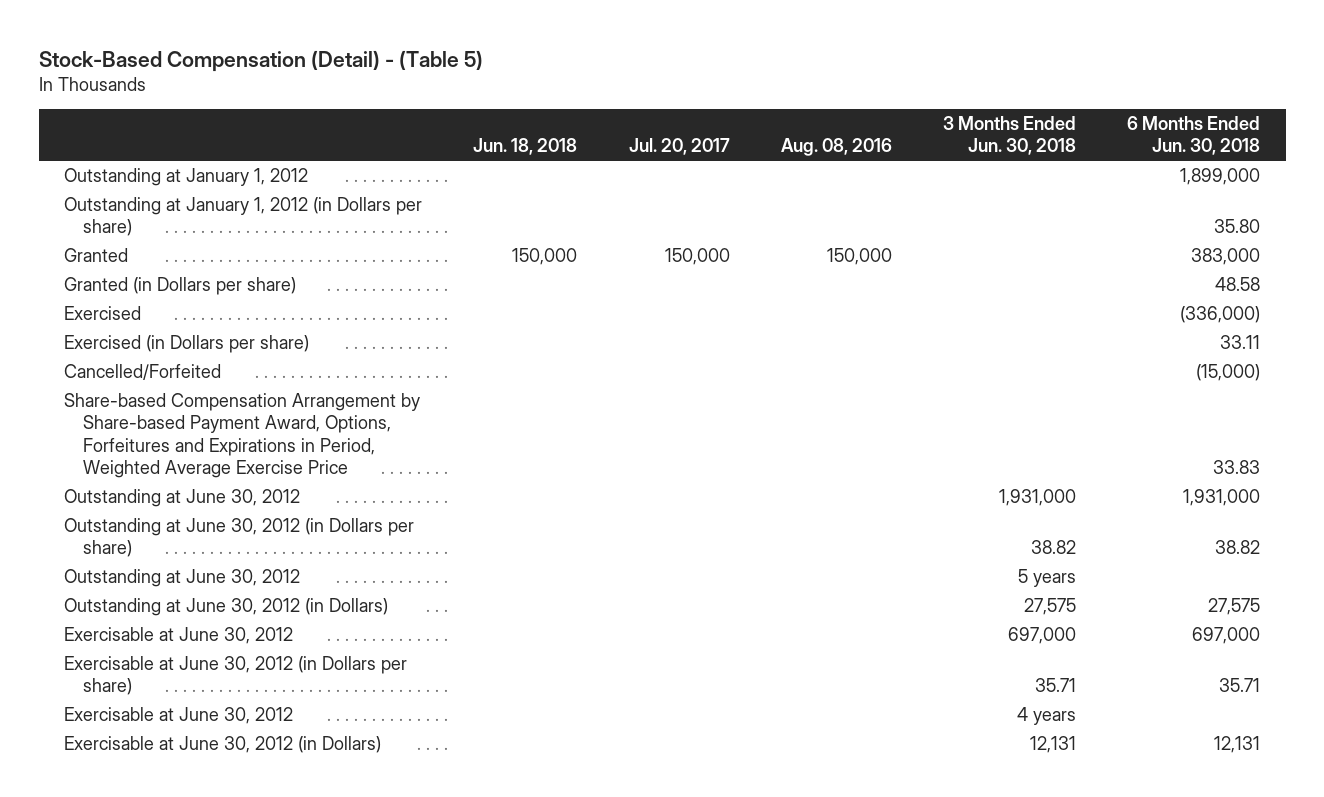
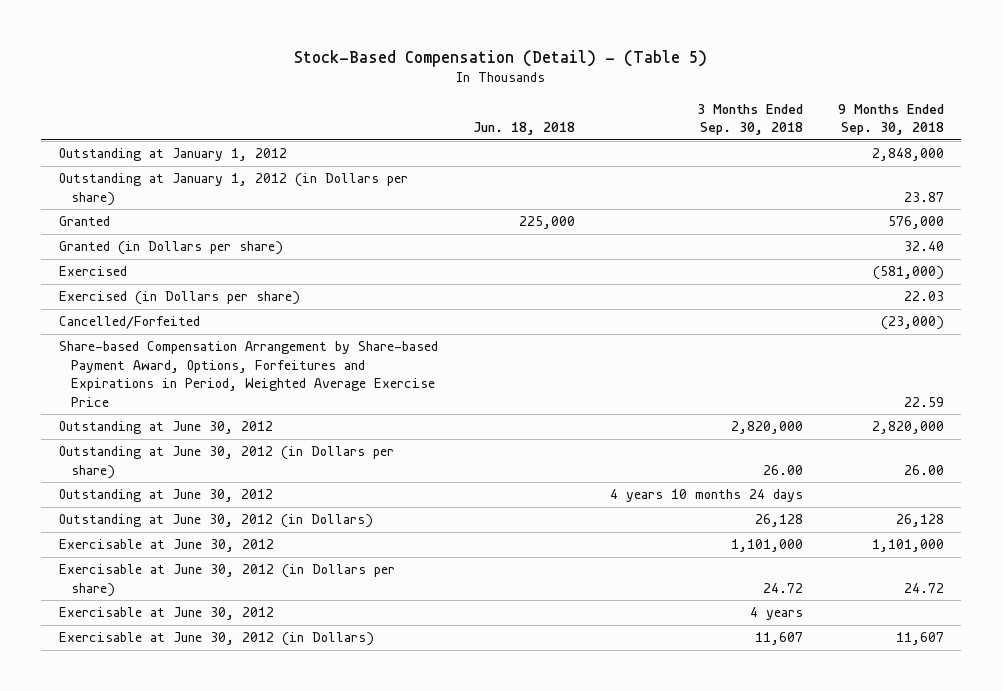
[628,138,730,156] Jul. 20, 2017 -> none
[780,138,892,157] Aug. 08, 2016 -> none
[942,115,1076,156] 3 Months Ended Jun. 30, 2018 -> none
[1127,115,1261,156] 6 Months Ended Jun. 30, 2018 -> none
none -> [696,103,803,136] 3 Months Ended Sep. 30, 2018
none -> [837,103,944,136] 9 Months Ended Sep. 30, 2018
[512,247,578,265] 150,000 -> [518,216,575,230] 225,000

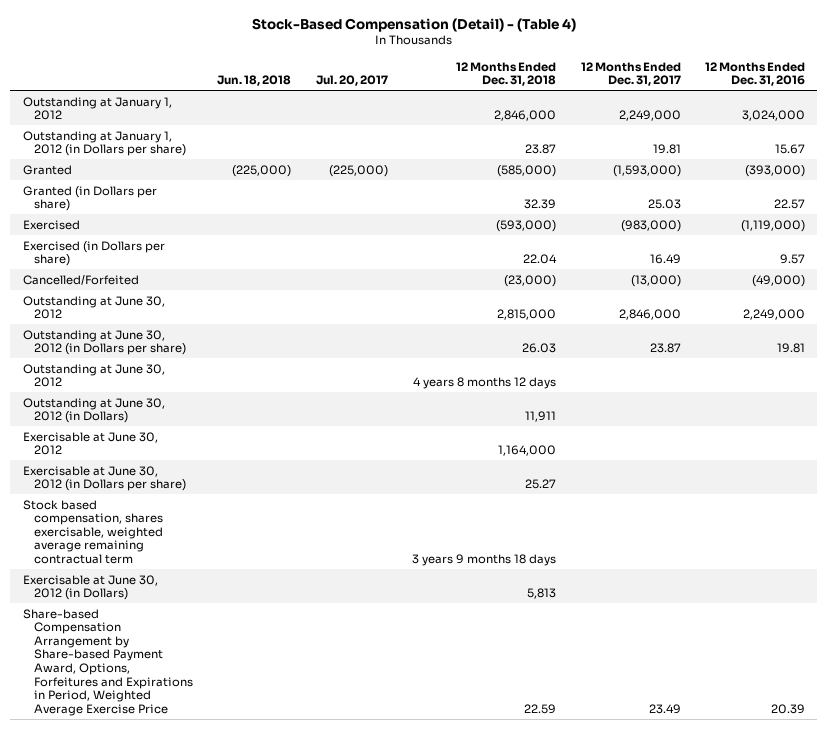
[294,50,708,68] Stock-Based Compensation (Detail) - (Table 5) -> [251,17,576,32] Stock-Based Compensation (Detail) - (Table 4)
[696,103,803,136] 3 Months Ended Sep. 30, 2018 -> none
[837,103,944,136] 9 Months Ended Sep. 30, 2018 -> none
none -> [315,75,388,87] Jul. 20, 2017
none -> [456,61,557,87] 12 Months Ended Dec. 31, 2018
none -> [580,61,681,87] 12 Months Ended Dec. 31, 2017
none -> [704,61,805,87] 12 Months Ended Dec. 31, 2016
[518,216,575,230] 225,000 -> [232,164,292,177] (225,000)
[58,607,274,621] Exercisable at June 30, 2012 -> none
none -> [22,499,163,565] Stock based compensation, shares exercisable, weighted average remaining contractual term
[58,341,438,407] Share-based Compensation Arrangement by Share-based Payment Award, Options, Forfeitures and Expirations in Period, Weighted Average Exercise Price -> [22,608,193,716] Share-based Compensation Arrangement by Share-based Payment Award, Options, Forfeitures and Expirations in Period, Weighted Average Exercise Price

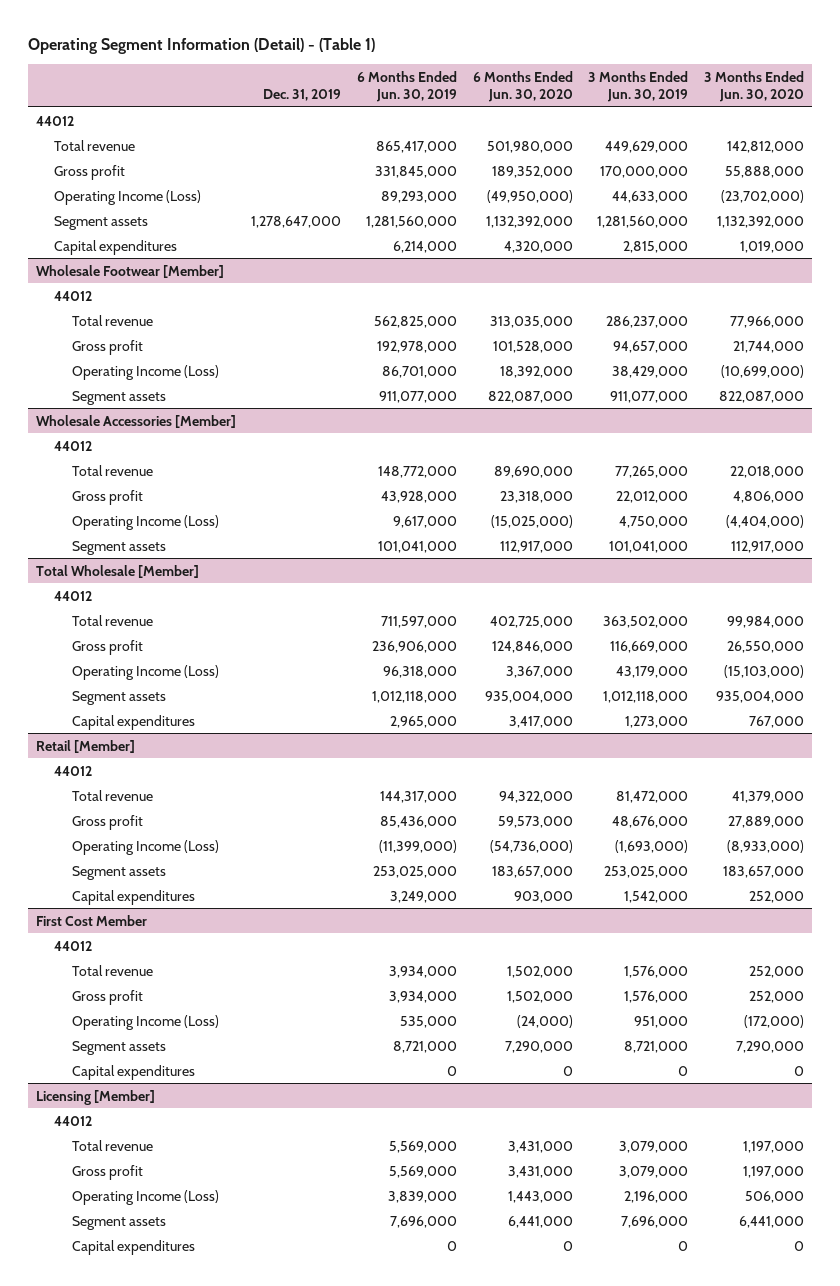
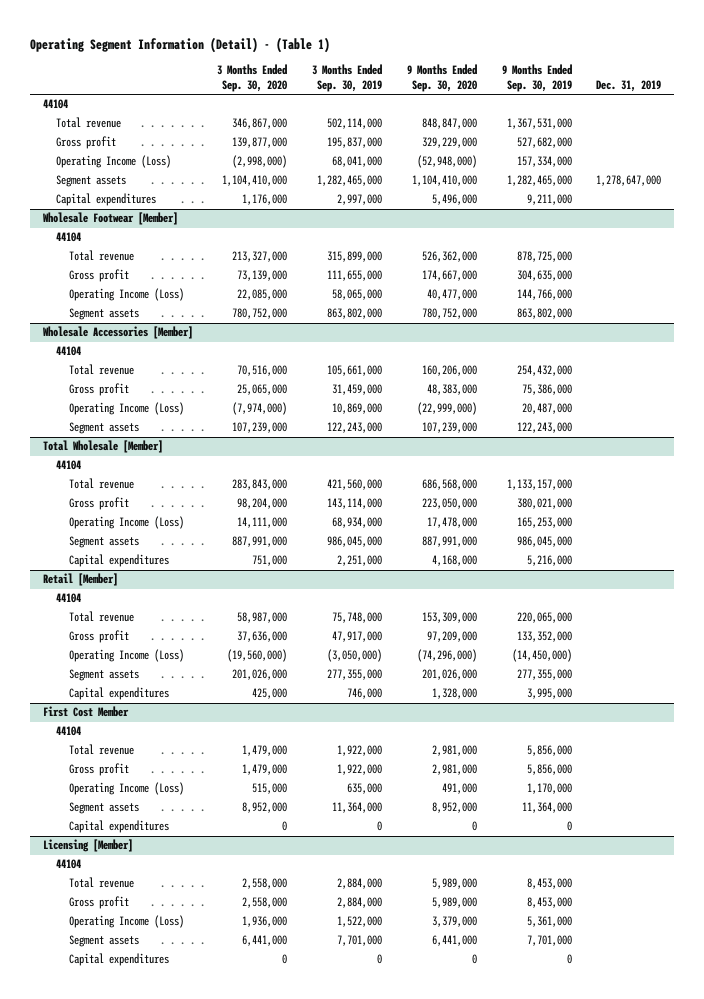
[356,70,457,102] 6 Months Ended Jun. 30, 2019 -> none
[472,70,573,102] 6 Months Ended Jun. 30, 2020 -> none
[588,70,689,102] 3 Months Ended Jun. 30, 2019 -> none
[703,70,804,102] 3 Months Ended Jun. 30, 2020 -> none
none -> [217,64,288,93] 3 Months Ended Sep. 30, 2020
none -> [312,64,383,93] 3 Months Ended Sep. 30, 2019
none -> [406,64,477,93] 9 Months Ended Sep. 30, 2020
none -> [501,64,572,93] 9 Months Ended Sep. 30, 2019
[35,115,74,126] 44012 -> [42,99,68,110] 44104
[53,290,92,301] 44012 -> [55,232,81,243] 44104
[53,440,92,451] 44012 -> [55,346,81,357] 44104
[53,590,92,601] 44012 -> [55,460,81,471] 44104
[53,765,92,776] 44012 -> [55,593,81,604] 44104
[53,940,92,951] 44012 -> [55,726,81,737] 44104
[53,1115,92,1126] 44012 -> [55,859,81,870] 44104

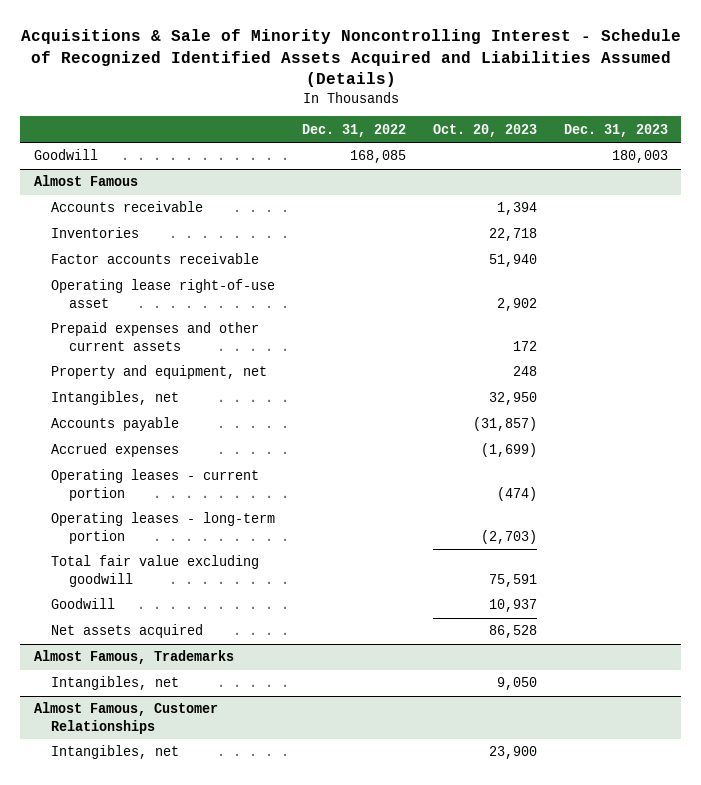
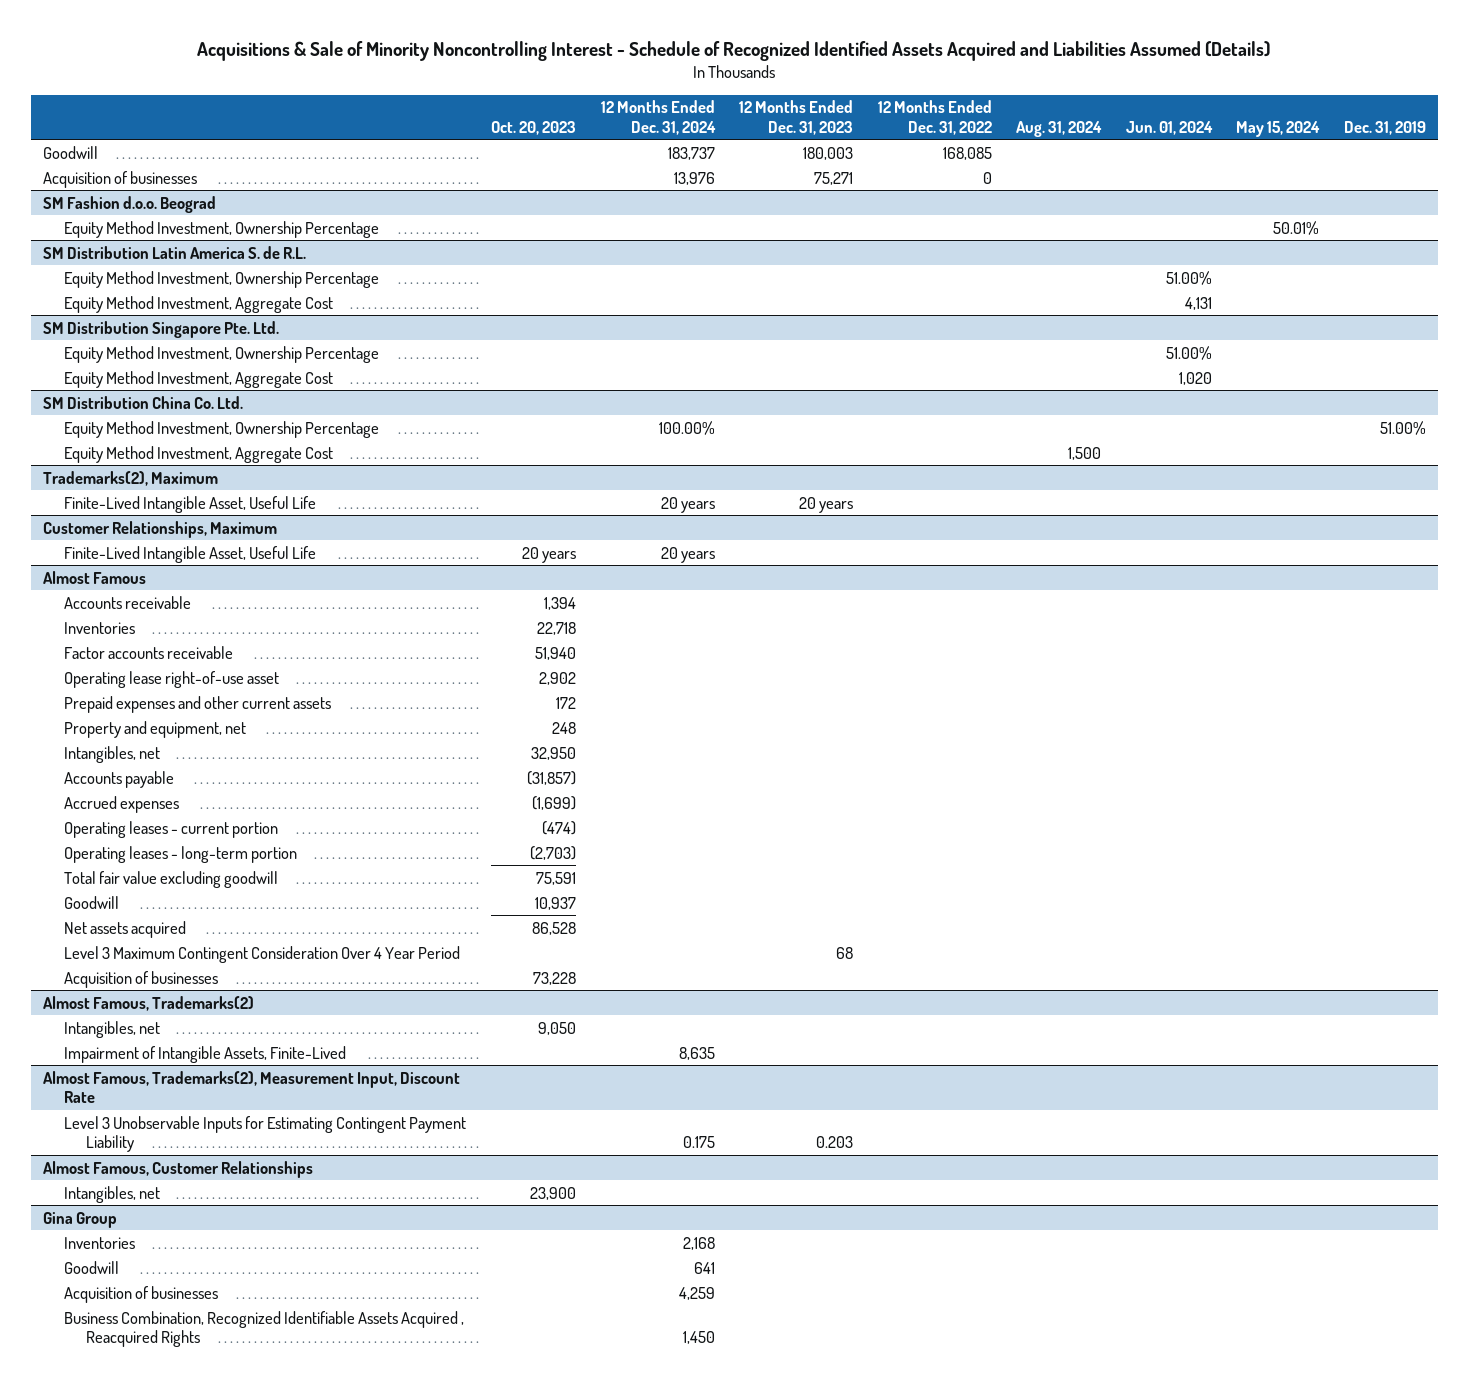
[301,123,406,137] Dec. 31, 2022 -> none
[563,123,668,137] Dec. 31, 2023 -> none
none -> [600,100,716,135] 12 Months Ended Dec. 31, 2024
none -> [739,100,854,135] 12 Months Ended Dec. 31, 2023
none -> [877,100,992,135] 12 Months Ended Dec. 31, 2022
none -> [1016,120,1103,137] Aug. 31, 2024
none -> [1125,120,1213,135] Jun. 01, 2024
none -> [1236,120,1321,137] May 15, 2024
none -> [1343,120,1426,135] Dec. 31, 2019
none -> [43,170,198,188] Acquisition of businesses
none -> [43,195,217,213] SM Fashion d.o.o. Beograd
none -> [64,220,380,238] Equity Method Investment, Ownership Percentage
none -> [43,245,307,259] SM Distribution Latin America S. de R.L.
none -> [64,270,380,288] Equity Method Investment, Ownership Percentage
none -> [64,295,334,313] Equity Method Investment, Aggregate Cost
none -> [43,320,280,338] SM Distribution Singapore Pte. Ltd.
none -> [64,345,380,363] Equity Method Investment, Ownership Percentage
none -> [64,370,334,388] Equity Method Investment, Aggregate Cost
none -> [43,395,244,409] SM Distribution China Co. Ltd.
none -> [64,420,380,438] Equity Method Investment, Ownership Percentage
none -> [64,445,334,463] Equity Method Investment, Aggregate Cost
none -> [43,470,219,486] Trademarks(2), Maximum
none -> [64,495,317,513] Finite-Lived Intangible Asset, Useful Life
none -> [43,520,278,538] Customer Relationships, Maximum
none -> [64,545,317,563] Finite-Lived Intangible Asset, Useful Life
none -> [64,945,461,963] Level 3 Maximum Contingent Consideration Over 4 Year Period
none -> [64,970,219,988] Acquisition of businesses
[33,650,234,665] Almost Famous, Trademarks -> [43,995,255,1011] Almost Famous, Trademarks(2)
none -> [64,1045,347,1063] Impairment of Intangible Assets, Finite-Lived
none -> [43,1070,461,1104] Almost Famous, Trademarks(2), Measurement Input, Discount Rate
none -> [64,1115,467,1153] Level 3 Unobservable Inputs for Estimating Contingent Payment Liability
none -> [43,1211,118,1228] Gina Group
none -> [64,1236,136,1249] Inventories
none -> [64,1260,120,1274] Goodwill
none -> [64,1285,219,1303] Acquisition of businesses
none -> [64,1310,465,1348] Business Combination, Recognized Identifiable Assets Acquired , Reacquired Rights

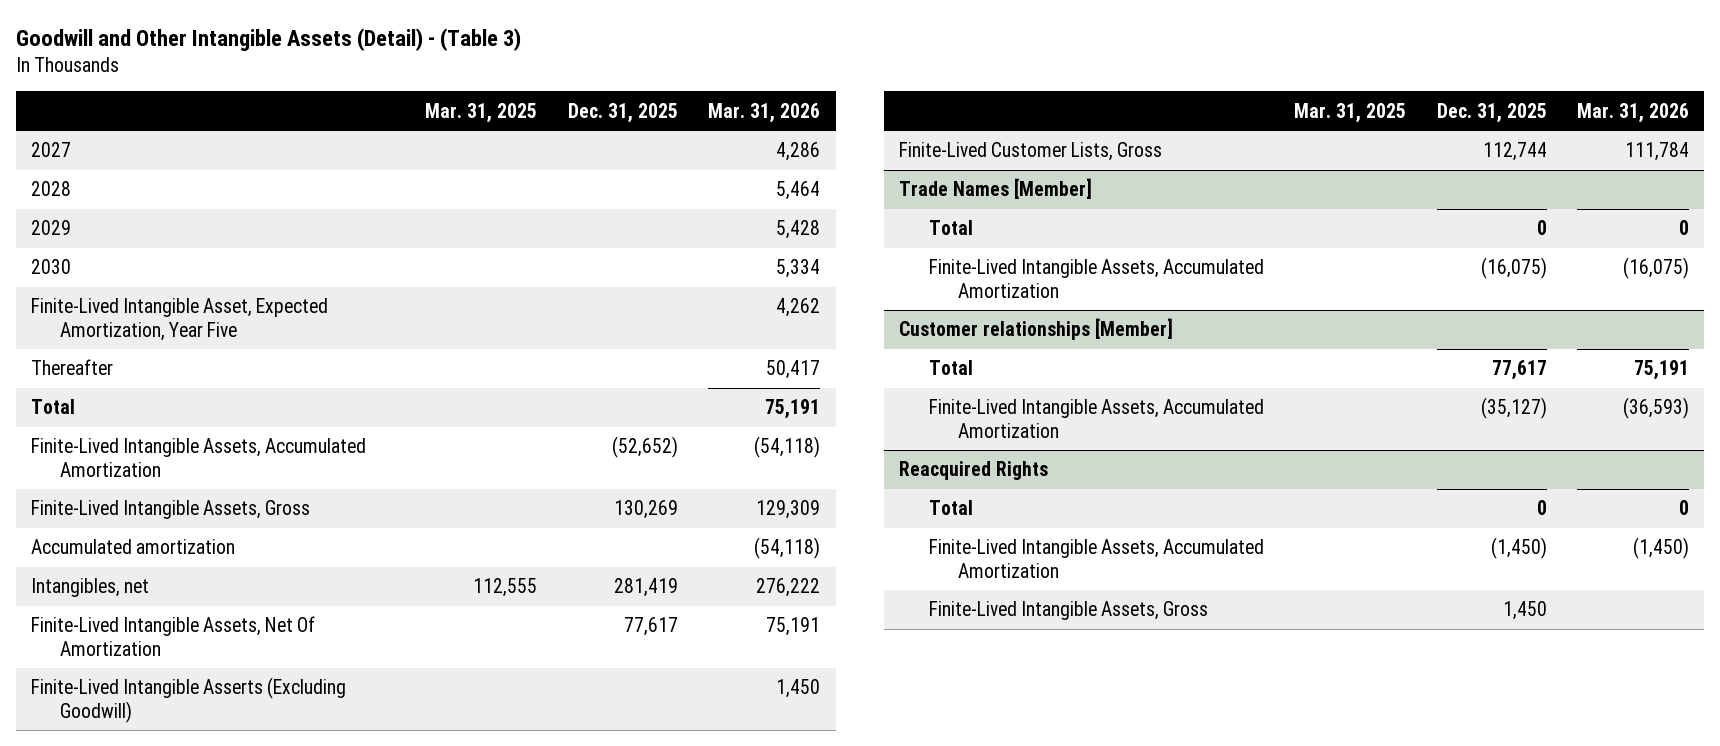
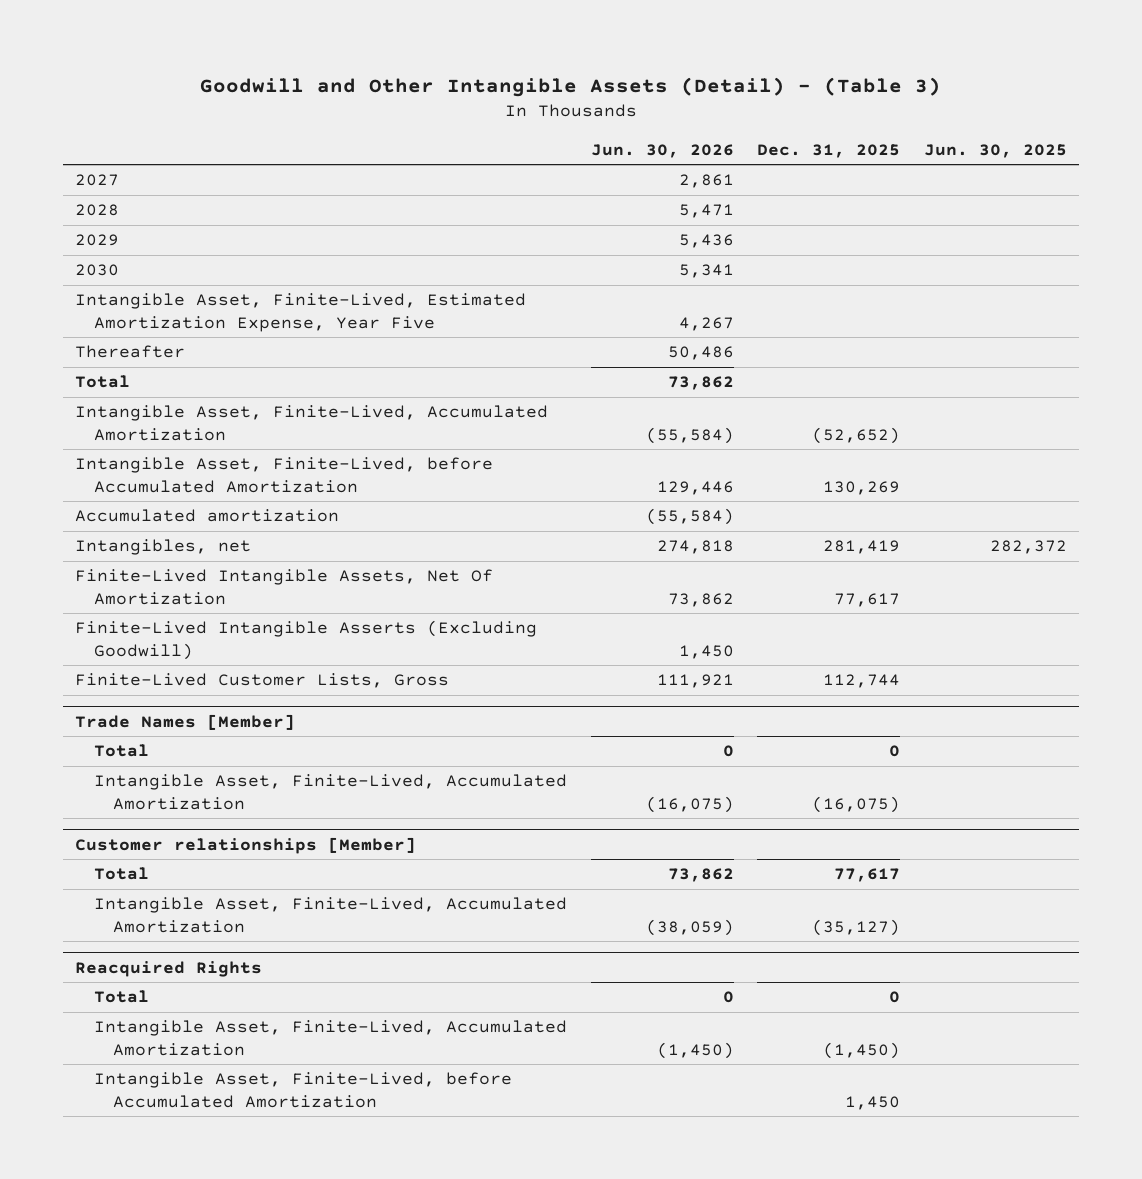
[425,102,538,123] Mar. 31, 2025 -> none
[708,102,821,123] Mar. 31, 2026 -> none
none -> [590,143,734,158] Jun. 30, 2026
none -> [924,143,1068,158] Jun. 30, 2025
[30,298,328,341] Finite-Lived Intangible Asset, Expected Amortization, Year Five -> [75,293,527,332] Intangible Asset, Finite-Lived, Estimated Amortization Expense, Year Five
[30,438,366,477] Finite-Lived Intangible Assets, Accumulated Amortization -> [75,405,549,441] Intangible Asset, Finite-Lived, Accumulated Amortization
[30,500,310,520] Finite-Lived Intangible Assets, Gross -> [75,457,494,493] Intangible Asset, Finite-Lived, before Accumulated Amortization
[928,259,1264,298] Finite-Lived Intangible Assets, Accumulated Amortization -> [94,774,568,810] Intangible Asset, Finite-Lived, Accumulated Amortization
[928,399,1264,438] Finite-Lived Intangible Assets, Accumulated Amortization -> [94,897,568,933] Intangible Asset, Finite-Lived, Accumulated Amortization
[928,539,1264,578] Finite-Lived Intangible Assets, Accumulated Amortization -> [94,1020,568,1056] Intangible Asset, Finite-Lived, Accumulated Amortization
[928,601,1208,621] Finite-Lived Intangible Assets, Gross -> [94,1072,513,1108] Intangible Asset, Finite-Lived, before Accumulated Amortization

